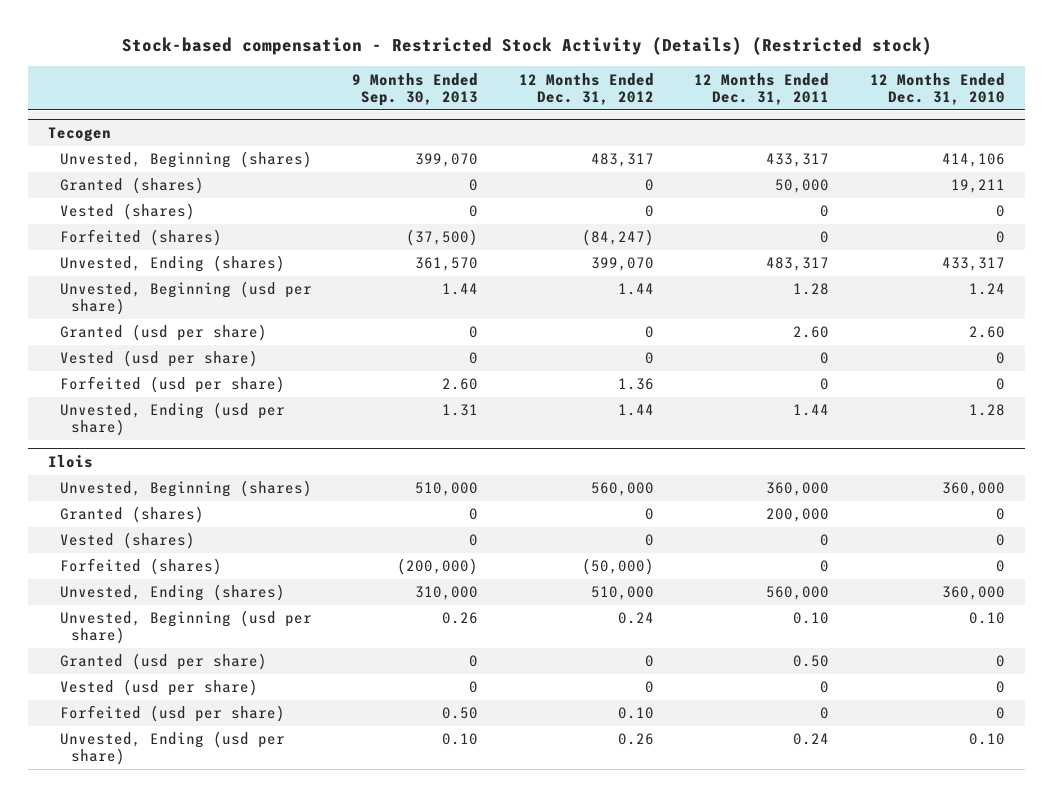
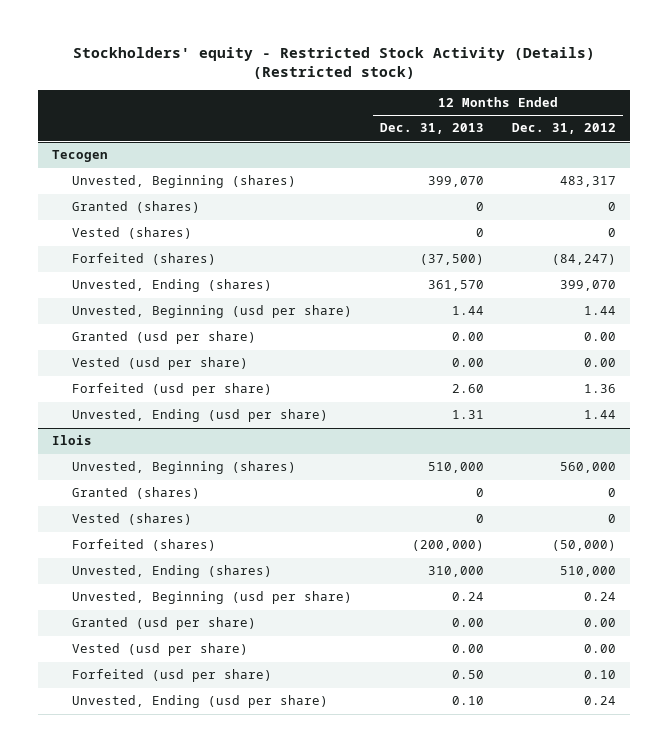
[121,37,932,56] Stock-based compensation - Restricted Stock Activity (Details) (Restricted stock) -> [73,46,596,80] Stockholders' equity - Restricted Stock Activity (Details) (Restricted stock)
[352,72,479,106] 9 Months Ended Sep. 30, 2013 -> none
[694,72,830,105] 12 Months Ended Dec. 31, 2011 -> none
[869,72,1005,105] 12 Months Ended Dec. 31, 2010 -> none
none -> [380,123,485,135] Dec. 31, 2013
[644,326,654,339] 0 -> [584,332,617,342] 0.00
[644,352,654,365] 0 -> [584,358,617,368] 0.00
[644,655,654,668] 0 -> [584,618,617,628] 0.00
[644,681,654,694] 0 -> [584,644,617,654] 0.00
[617,733,654,746] 0.26 -> [584,696,617,706] 0.24

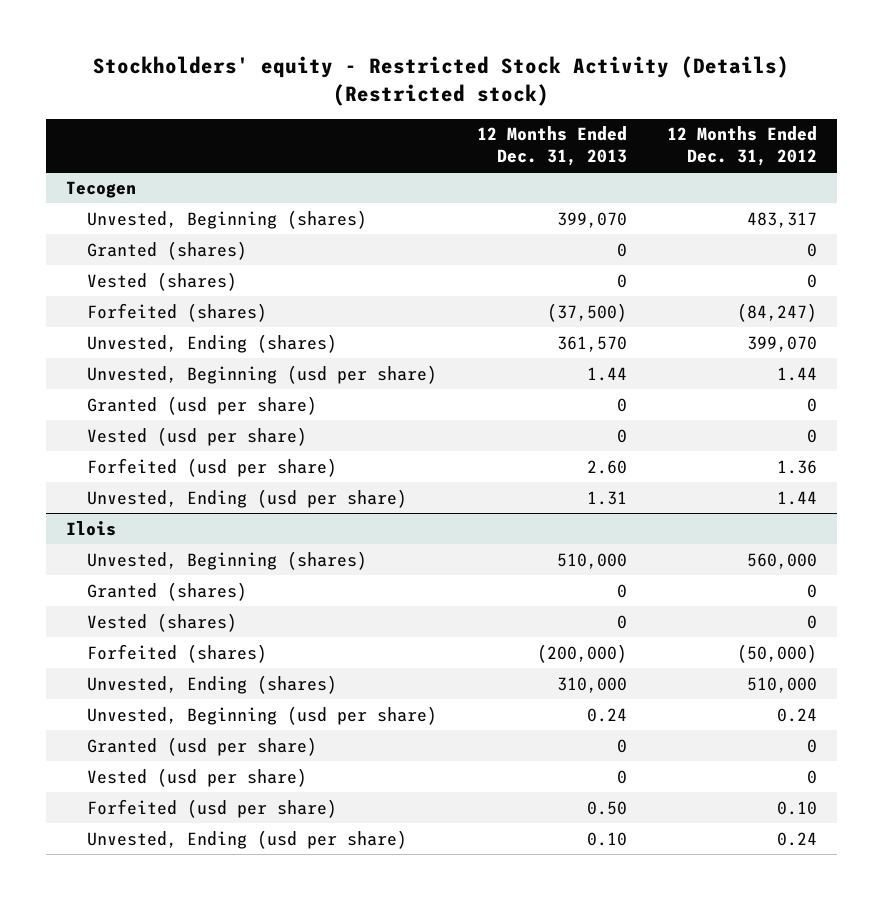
[452,332,485,342] 0.00 -> [616,397,627,412] 0
[584,332,617,342] 0.00 -> [806,397,817,412] 0
[452,358,485,368] 0.00 -> [616,428,627,443] 0
[584,358,617,368] 0.00 -> [806,428,817,443] 0
[452,618,485,628] 0.00 -> [616,738,627,753] 0
[584,618,617,628] 0.00 -> [806,738,817,753] 0
[452,644,485,654] 0.00 -> [616,769,627,784] 0
[584,644,617,654] 0.00 -> [806,769,817,784] 0

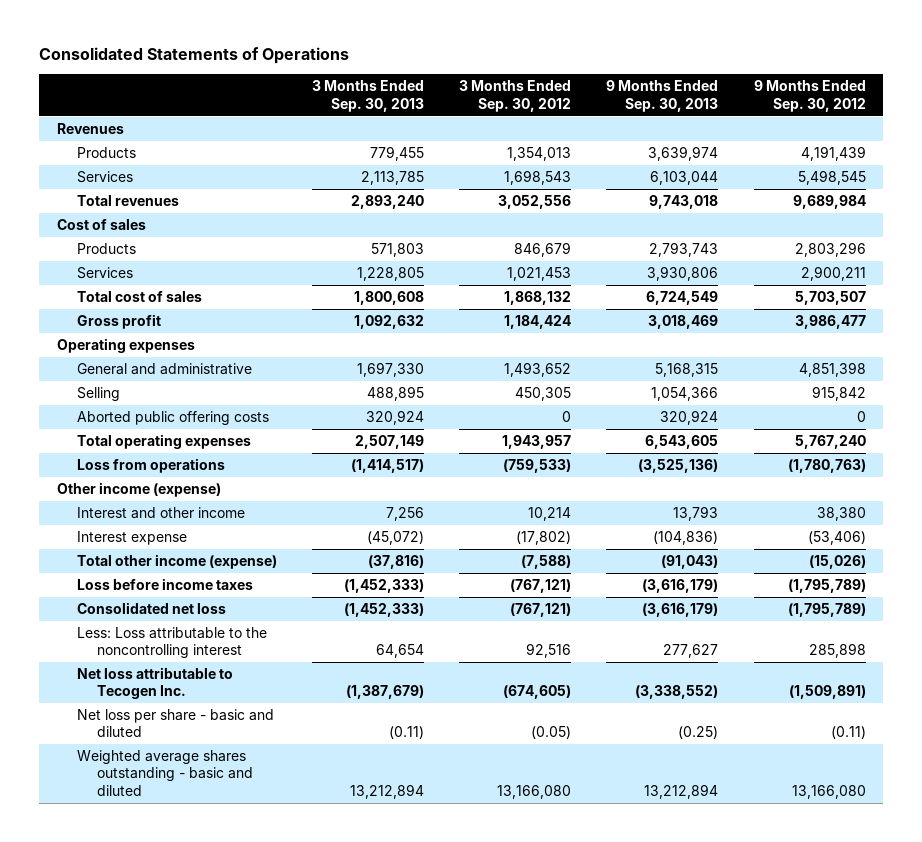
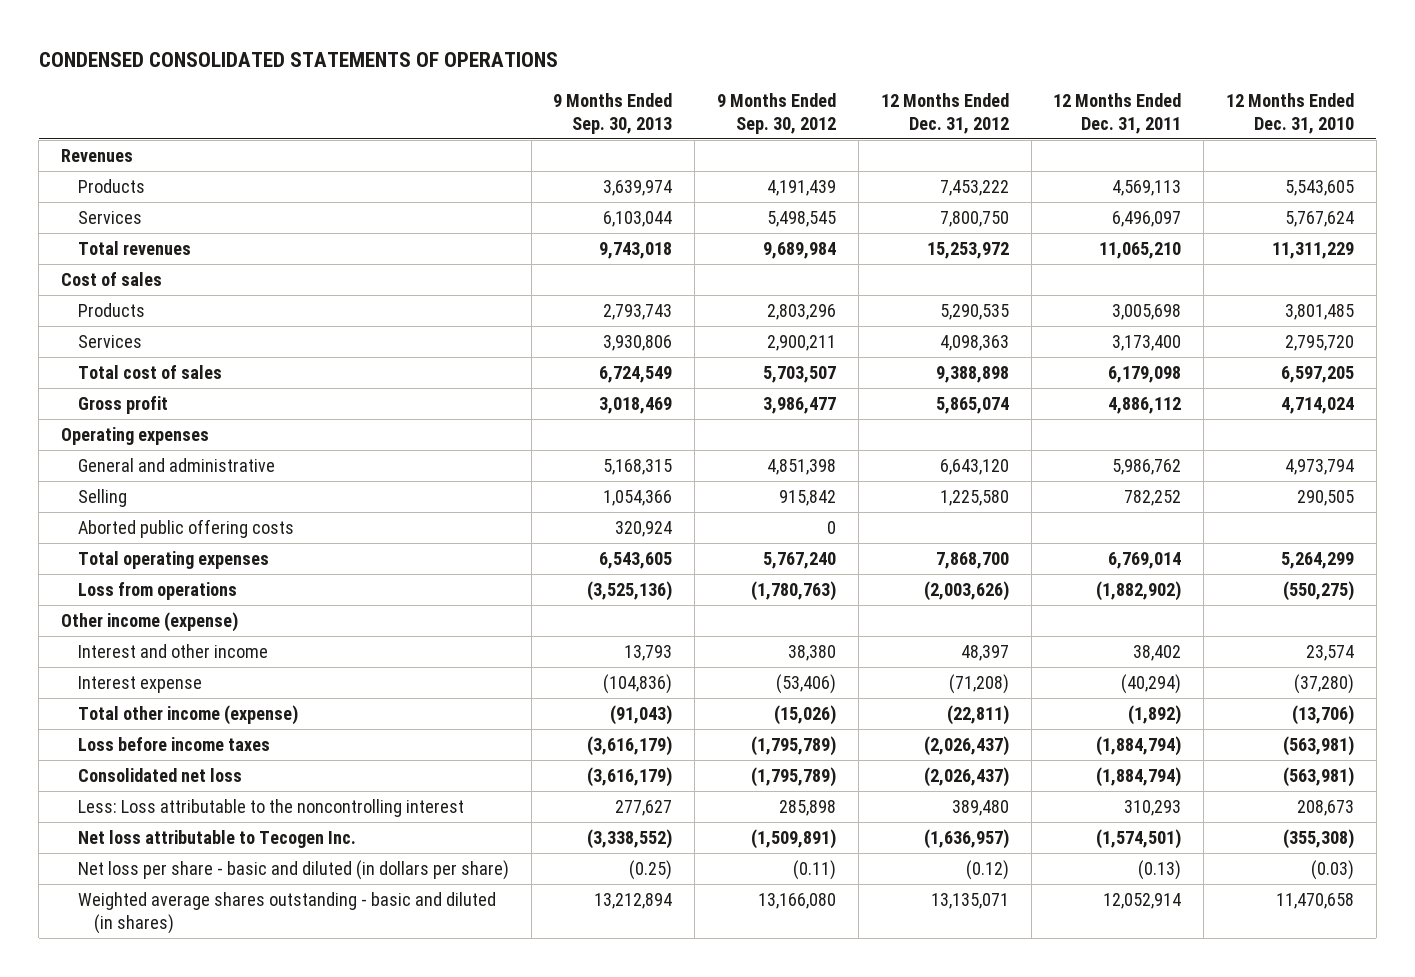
[39,47,350,65] Consolidated Statements of Operations -> [38,52,558,68] CONDENSED CONSOLIDATED STATEMENTS OF OPERATIONS
[312,80,425,112] 3 Months Ended Sep. 30, 2013 -> none
[459,80,572,112] 3 Months Ended Sep. 30, 2012 -> none
none -> [880,92,1009,134] 12 Months Ended Dec. 31, 2012
none -> [1053,92,1182,134] 12 Months Ended Dec. 31, 2011
none -> [1226,92,1355,134] 12 Months Ended Dec. 31, 2010
[77,709,275,738] Net loss per share - basic and diluted -> [77,859,509,880] Net loss per share - basic and diluted (in dollars per share)
[77,750,254,796] Weighted average shares outstanding - basic and diluted -> [77,891,496,934] Weighted average shares outstanding - basic and diluted (in shares)

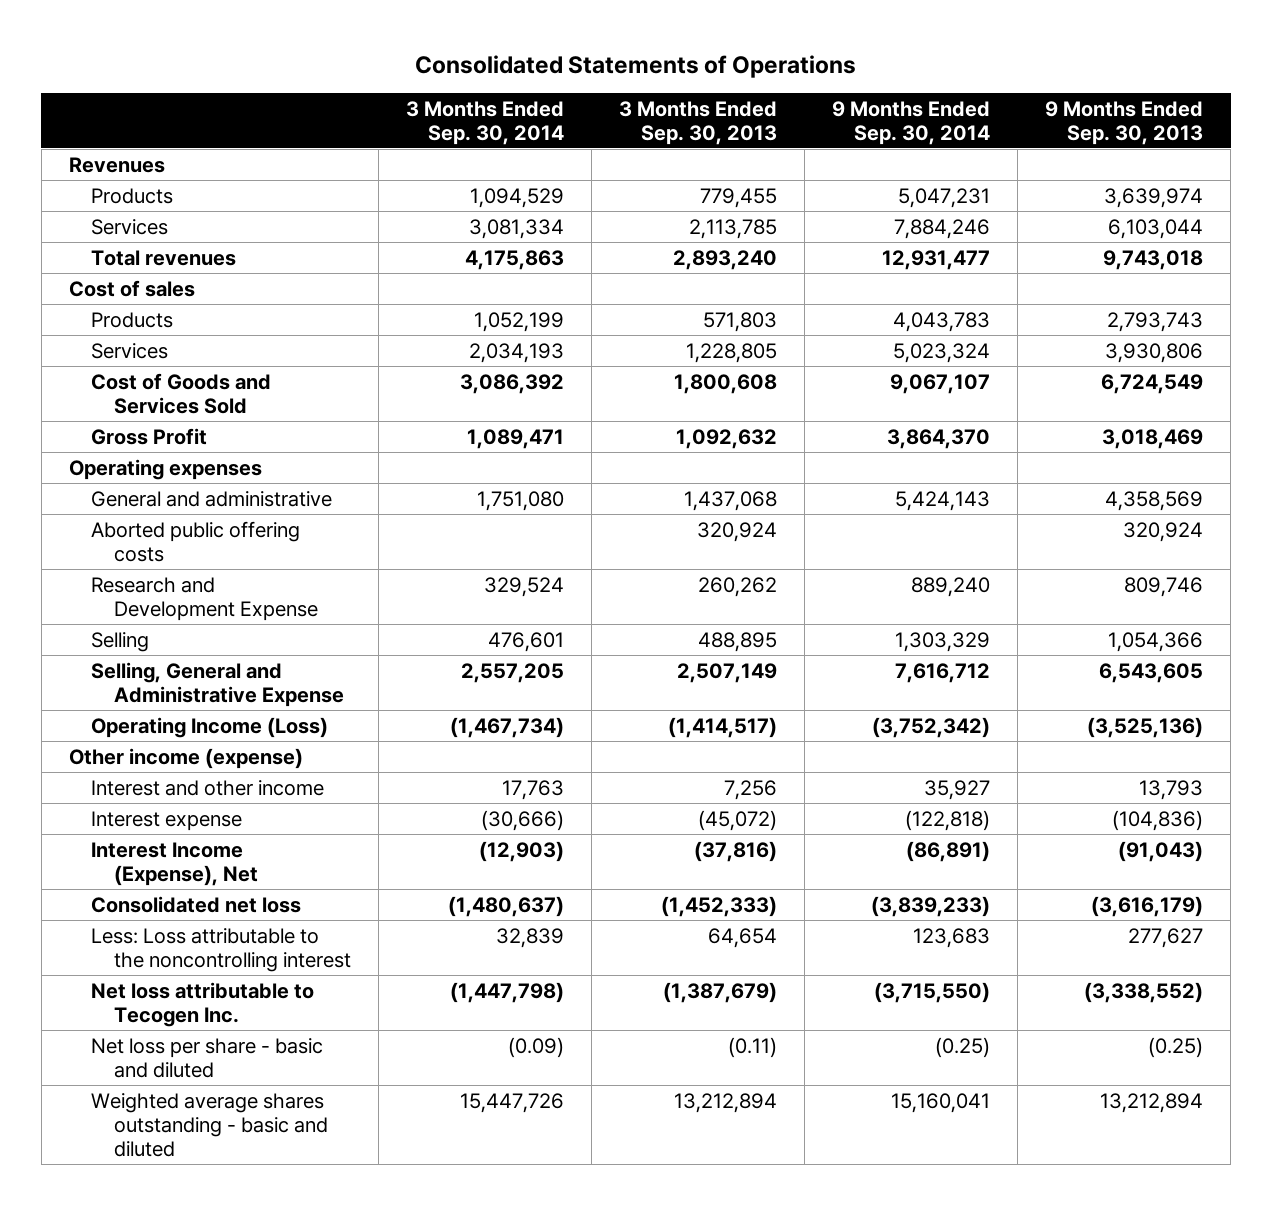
[38,52,558,68] CONDENSED CONSOLIDATED STATEMENTS OF OPERATIONS -> [414,54,856,78] Consolidated Statements of Operations
[717,92,837,134] 9 Months Ended Sep. 30, 2012 -> none
[880,92,1009,134] 12 Months Ended Dec. 31, 2012 -> none
[1053,92,1182,134] 12 Months Ended Dec. 31, 2011 -> none
[1226,92,1355,134] 12 Months Ended Dec. 31, 2010 -> none
none -> [406,100,565,145] 3 Months Ended Sep. 30, 2014
none -> [619,100,778,145] 3 Months Ended Sep. 30, 2013
none -> [832,100,991,145] 9 Months Ended Sep. 30, 2014
[77,364,222,379] Total cost of sales -> [91,372,272,414] Cost of Goods and Services Sold
[77,395,168,414] Gross profit -> [91,427,208,445] Gross Profit
[603,458,673,475] 5,168,315 -> [1105,490,1204,511] 4,358,569
none -> [91,576,319,621] Research and Development Expense
[77,488,127,507] Selling -> [91,631,150,652] Selling
[77,550,269,569] Total operating expenses -> [91,661,345,707] Selling, General and Administrative Expense
[77,581,237,600] Loss from operations -> [91,716,329,738] Operating Income (Loss)
[77,736,270,751] Loss before income taxes -> none
[77,704,298,725] Total other income (expense) -> [91,841,259,886] Interest Income (Expense), Net
[77,859,509,880] Net loss per share - basic and diluted (in dollars per share) -> [91,1037,324,1078] Net loss per share - basic and diluted
[77,891,496,934] Weighted average shares outstanding - basic and diluted (in shares) -> [91,1092,329,1157] Weighted average shares outstanding - basic and diluted

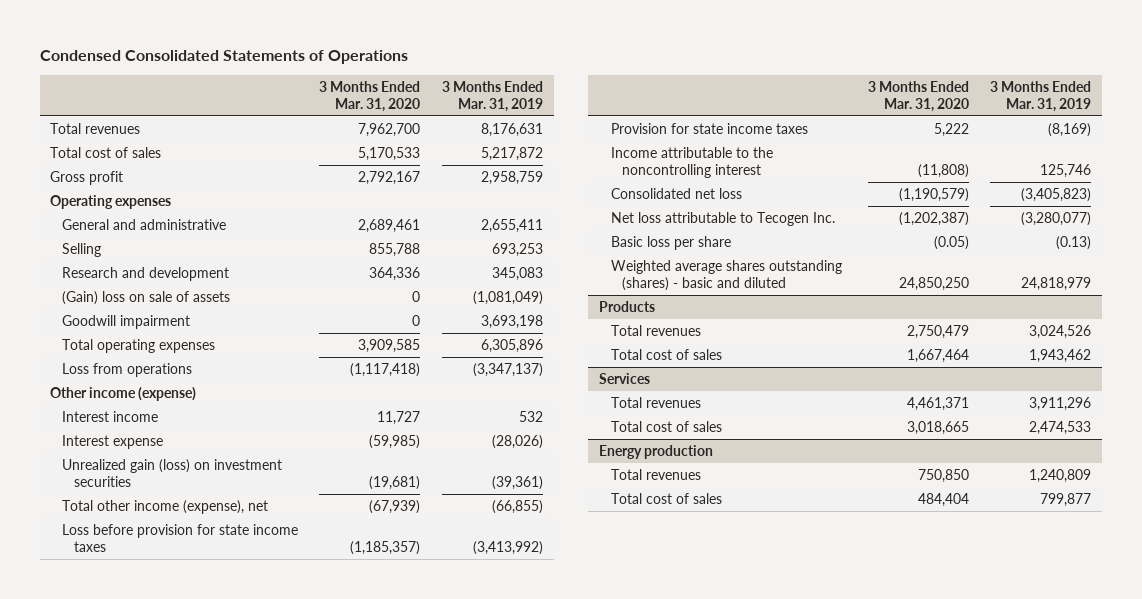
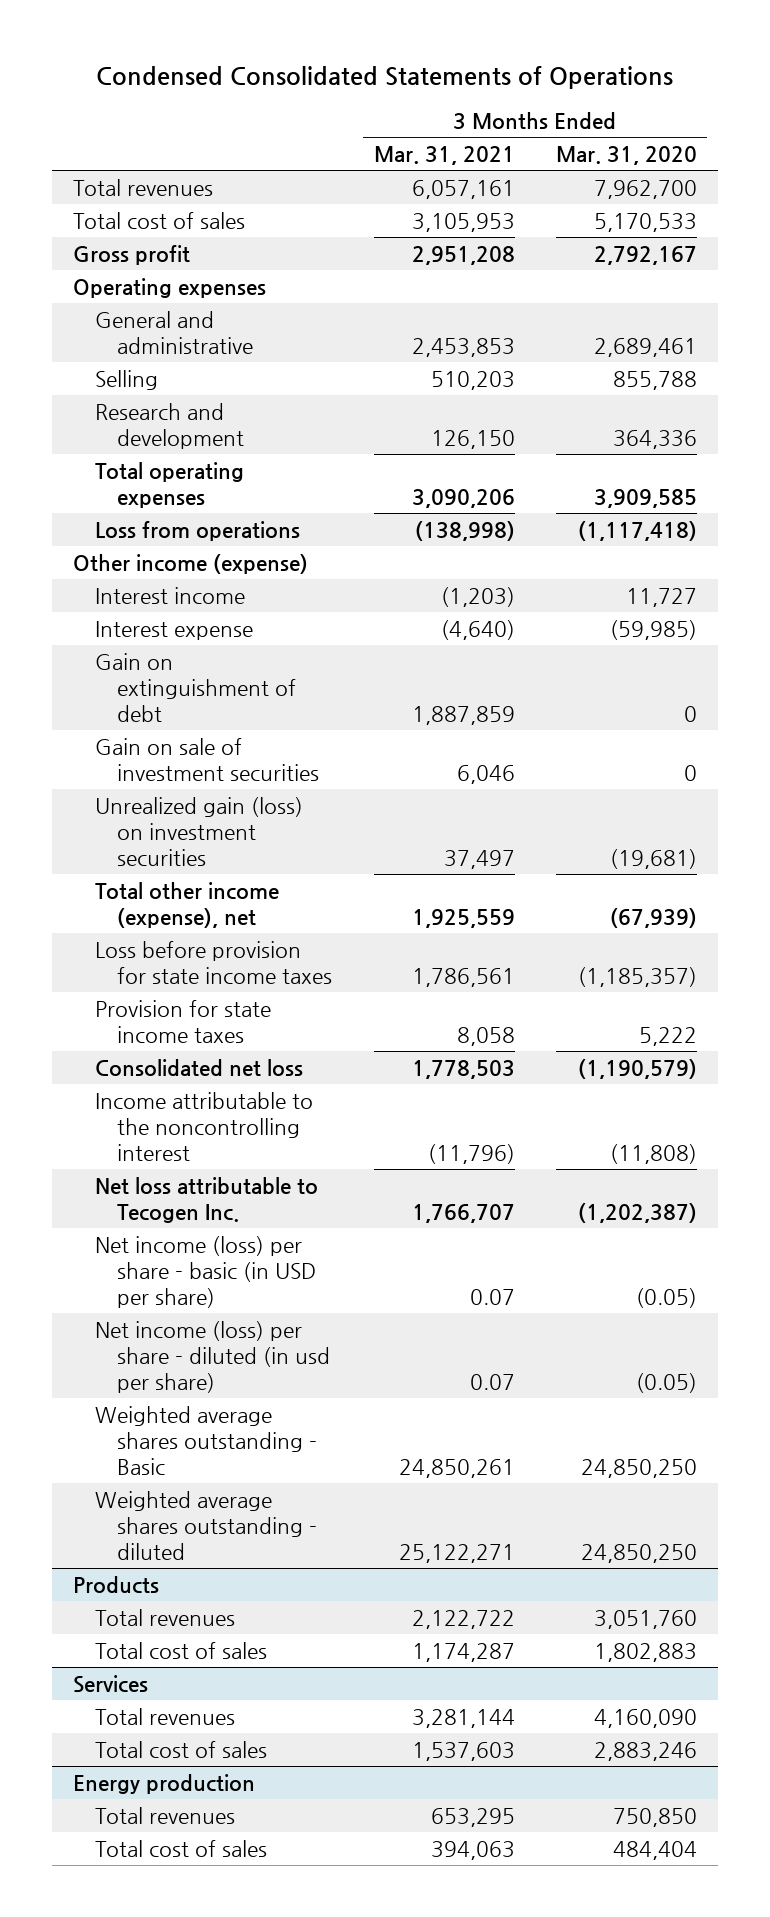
[441,80,543,112] 3 Months Ended Mar. 31, 2019 -> none
none -> [373,145,515,165] Mar. 31, 2021
[62,290,231,305] (Gain) loss on sale of assets -> none
[62,314,191,329] Goodwill impairment -> none
none -> [95,652,297,722] Gain on extinguishment of debt
none -> [95,737,320,781] Gain on sale of investment securities
[610,146,773,178] Income attributable to the noncontrolling interest -> [95,1091,314,1161] Income attributable to the noncontrolling interest
[610,235,731,250] Basic loss per share -> [95,1235,317,1308] Net income (loss) per share - basic (in USD per share)
none -> [95,1320,331,1393] Net income (loss) per share - diluted (in usd per share)
none -> [95,1405,318,1475] Weighted average shares outstanding - Basic
[610,259,842,291] Weighted average shares outstanding (shares) - basic and diluted -> [95,1490,318,1560] Weighted average shares outstanding - diluted
[907,324,970,339] 2,750,479 -> [594,1609,698,1629] 3,051,760
[907,348,970,363] 1,667,464 -> [594,1642,698,1662] 1,802,883
[907,396,970,411] 4,461,371 -> [594,1708,698,1728] 4,160,090
[907,420,970,435] 3,018,665 -> [594,1741,698,1761] 2,883,246

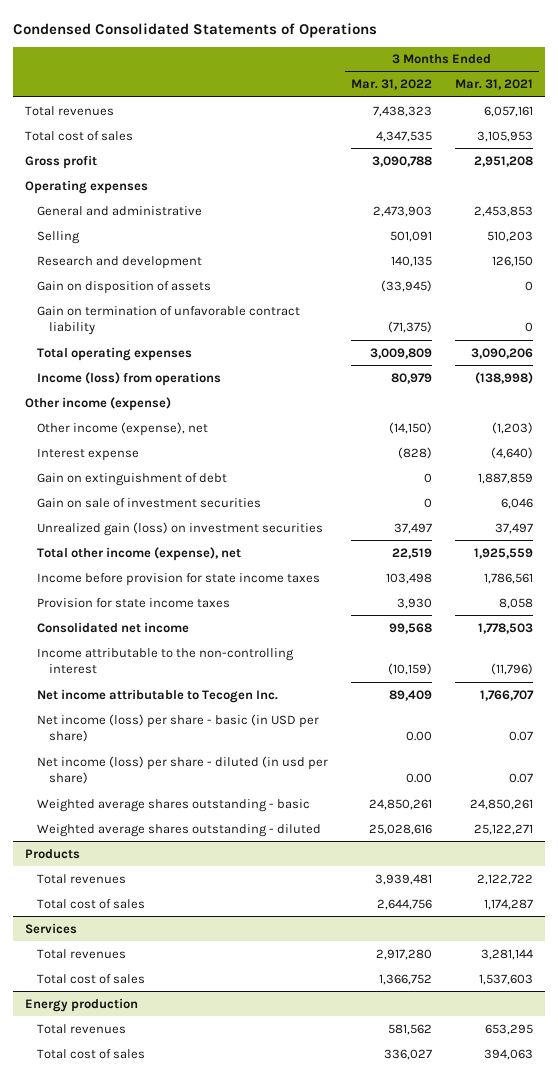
[556,145,698,165] Mar. 31, 2020 -> none
none -> [350,79,432,91] Mar. 31, 2022
none -> [36,280,211,294] Gain on disposition of assets
none -> [36,305,300,336] Gain on termination of unfavorable contract liability
[95,520,301,541] Loss from operations -> [36,371,221,386] Income (loss) from operations
[95,586,246,604] Interest income -> [36,421,208,436] Other income (expense), net
[95,940,333,984] Loss before provision for state income taxes -> [36,572,320,586] Income before provision for state income taxes
[95,1058,304,1076] Consolidated net loss -> [36,621,189,633] Consolidated net income
[95,1091,314,1161] Income attributable to the noncontrolling interest -> [36,647,294,675] Income attributable to the non-controlling interest
[95,1176,319,1223] Net loss attributable to Tecogen Inc. -> [36,688,278,703] Net income attributable to Tecogen Inc.
[95,1405,318,1475] Weighted average shares outstanding - Basic -> [36,798,310,812] Weighted average shares outstanding - basic

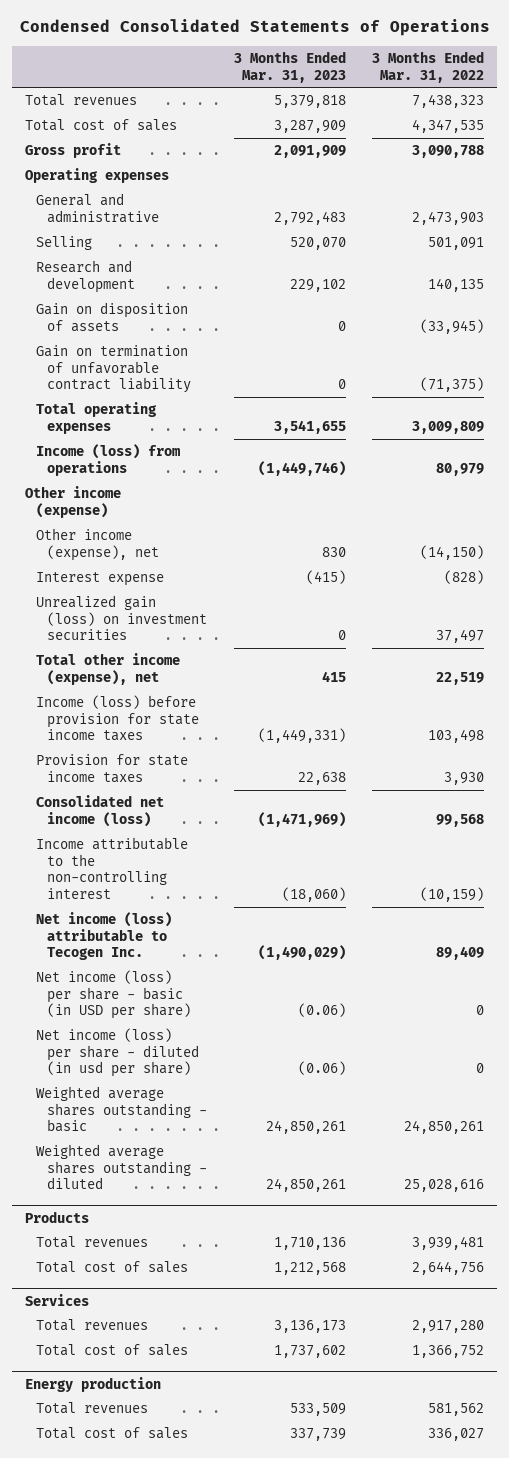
[455,79,534,91] Mar. 31, 2021 -> none
none -> [233,51,346,83] 3 Months Ended Mar. 31, 2023
[36,472,227,486] Gain on extinguishment of debt -> none
[36,497,261,508] Gain on sale of investment securities -> none
[36,572,320,586] Income before provision for state income taxes -> [35,695,200,742] Income (loss) before provision for state income taxes
[36,621,189,633] Consolidated net income -> [35,795,164,827] Consolidated net income (loss)
[36,688,278,703] Net income attributable to Tecogen Inc. -> [35,912,172,961] Net income (loss) attributable to Tecogen Inc.
[405,731,432,742] 0.00 -> [476,1005,485,1016] 0
[405,773,432,784] 0.00 -> [476,1063,485,1074] 0

